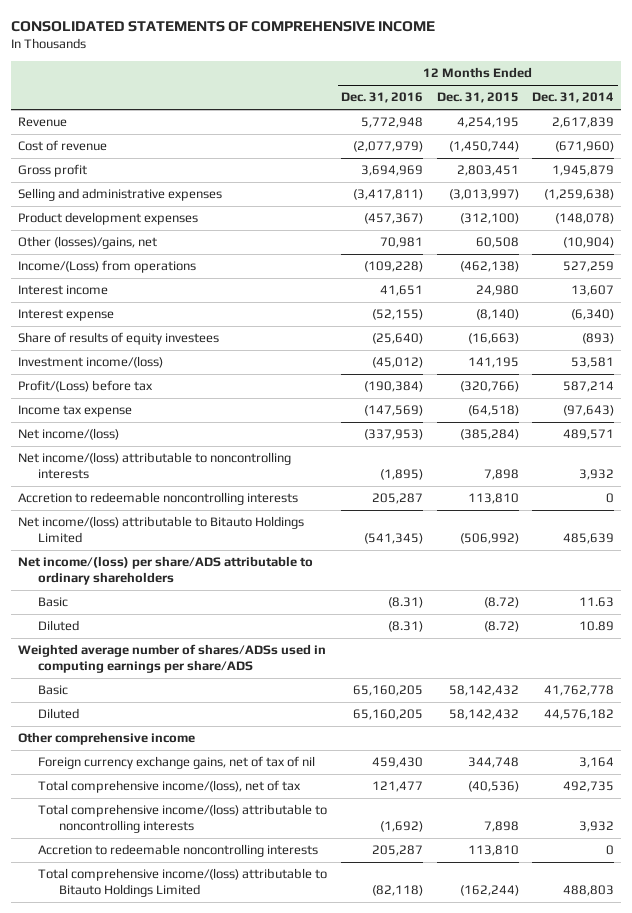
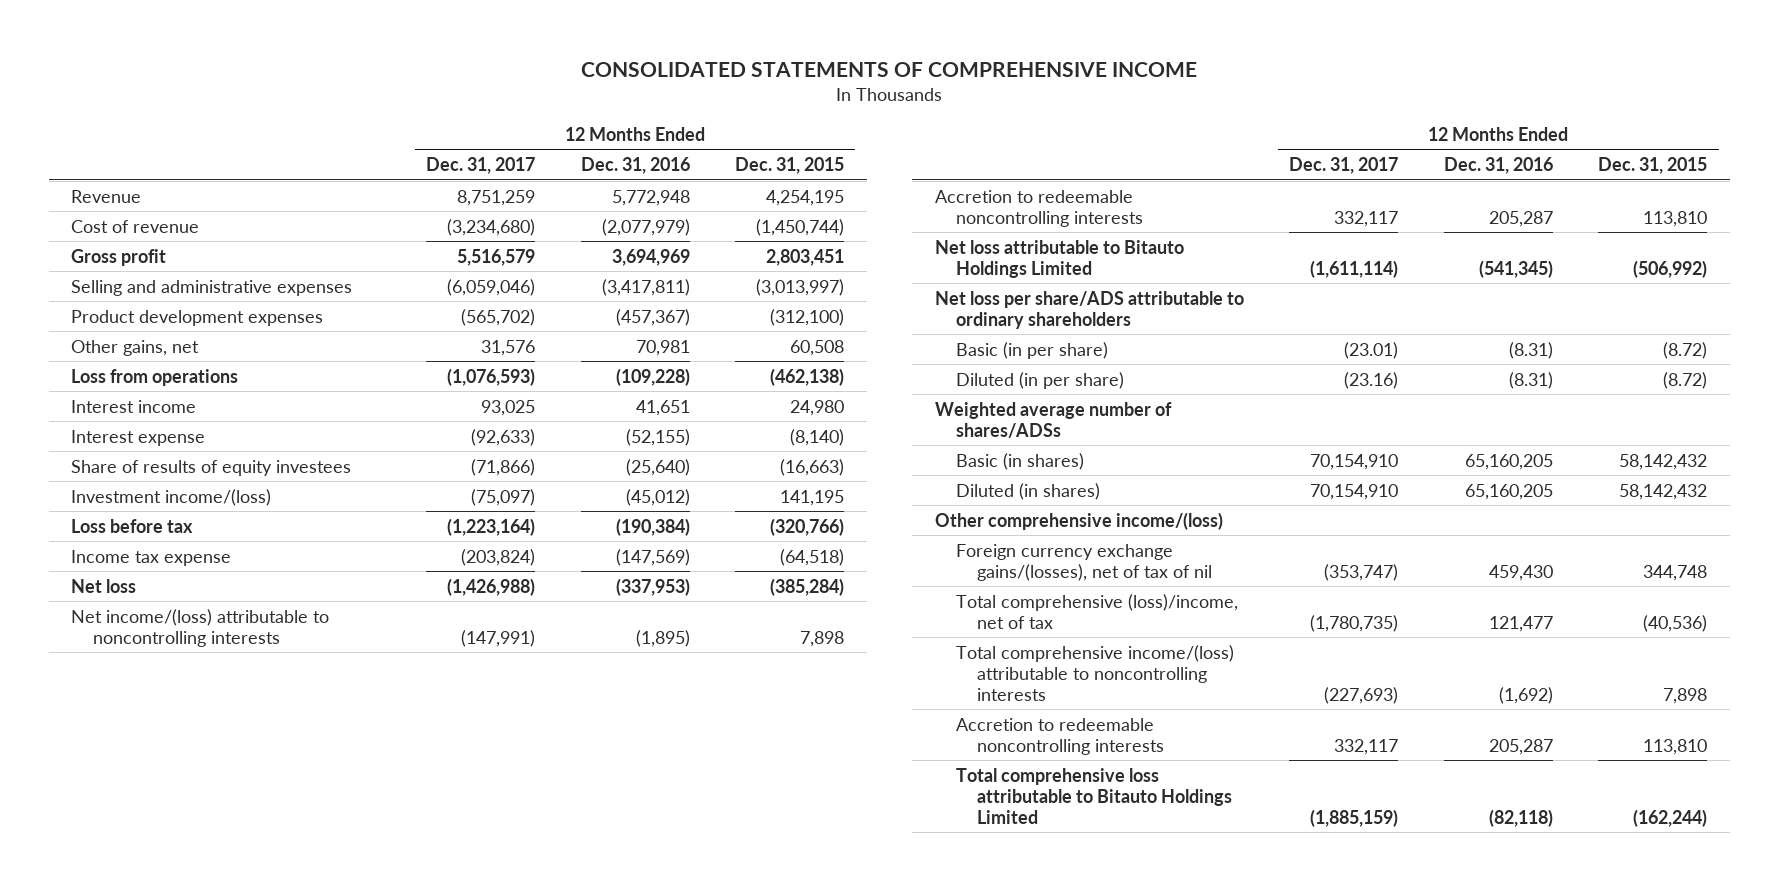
[532,92,615,104] Dec. 31, 2014 -> none
none -> [425,156,535,174] Dec. 31, 2017
[17,236,157,250] Other (losses)/gains, net -> [71,339,200,356] Other gains, net
[17,260,196,274] Income/(Loss) from operations -> [71,368,239,386] Loss from operations
[17,380,153,393] Profit/(Loss) before tax -> [71,518,194,533] Loss before tax
[17,428,119,441] Net income/(loss) -> [71,578,137,593] Net loss
[17,516,304,544] Net income/(loss) attributable to Bitauto Holdings Limited -> [934,239,1184,278] Net loss attributable to Bitauto Holdings Limited
[17,556,313,586] Net income/(loss) per share/ADS attributable to ordinary shareholders -> [934,290,1244,329] Net loss per share/ADS attributable to ordinary shareholders
[38,597,69,608] Basic -> [956,341,1109,359] Basic (in per share)
[38,620,80,632] Diluted -> [956,371,1125,389] Diluted (in per share)
[17,644,326,674] Weighted average number of shares/ADSs used in computing earnings per share/ADS -> [934,401,1172,438] Weighted average number of shares/ADSs
[38,685,69,696] Basic -> [956,452,1085,470] Basic (in shares)
[38,708,80,720] Diluted -> [956,482,1101,500] Diluted (in shares)
[17,732,195,746] Other comprehensive income -> [934,511,1223,530] Other comprehensive income/(loss)
[38,756,316,770] Foreign currency exchange gains, net of tax of nil -> [956,543,1213,581] Foreign currency exchange gains/(losses), net of tax of nil
[38,780,302,794] Total comprehensive income/(loss), net of tax -> [956,593,1239,629] Total comprehensive (loss)/income, net of tax
[38,868,328,898] Total comprehensive income/(loss) attributable to Bitauto Holdings Limited -> [956,767,1233,824] Total comprehensive loss attributable to Bitauto Holdings Limited

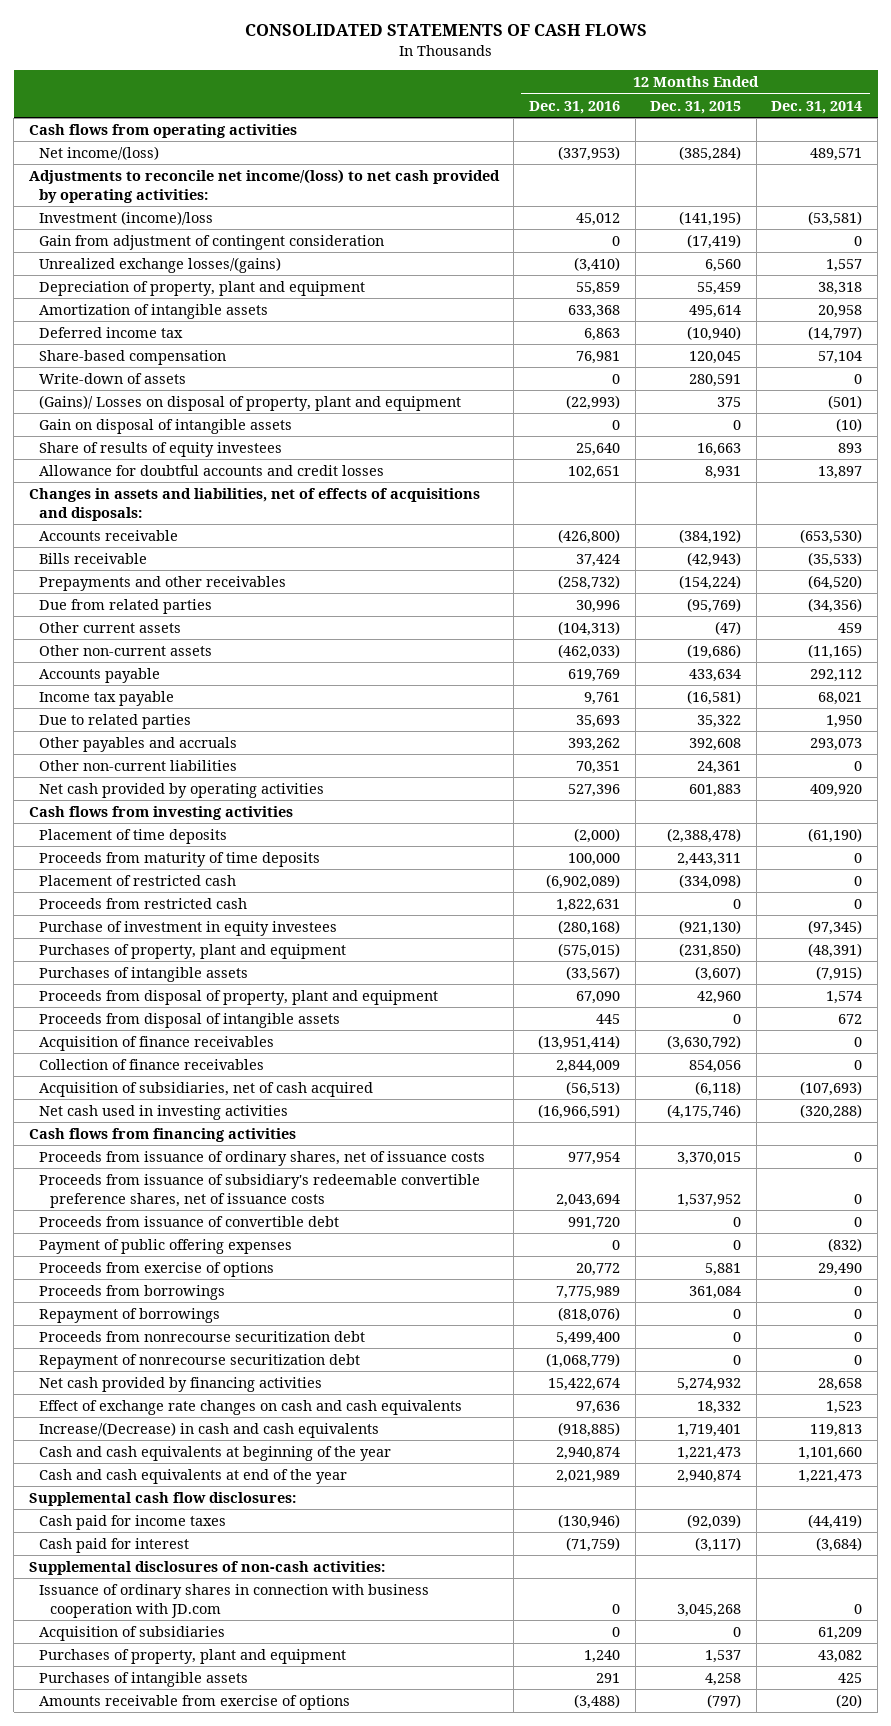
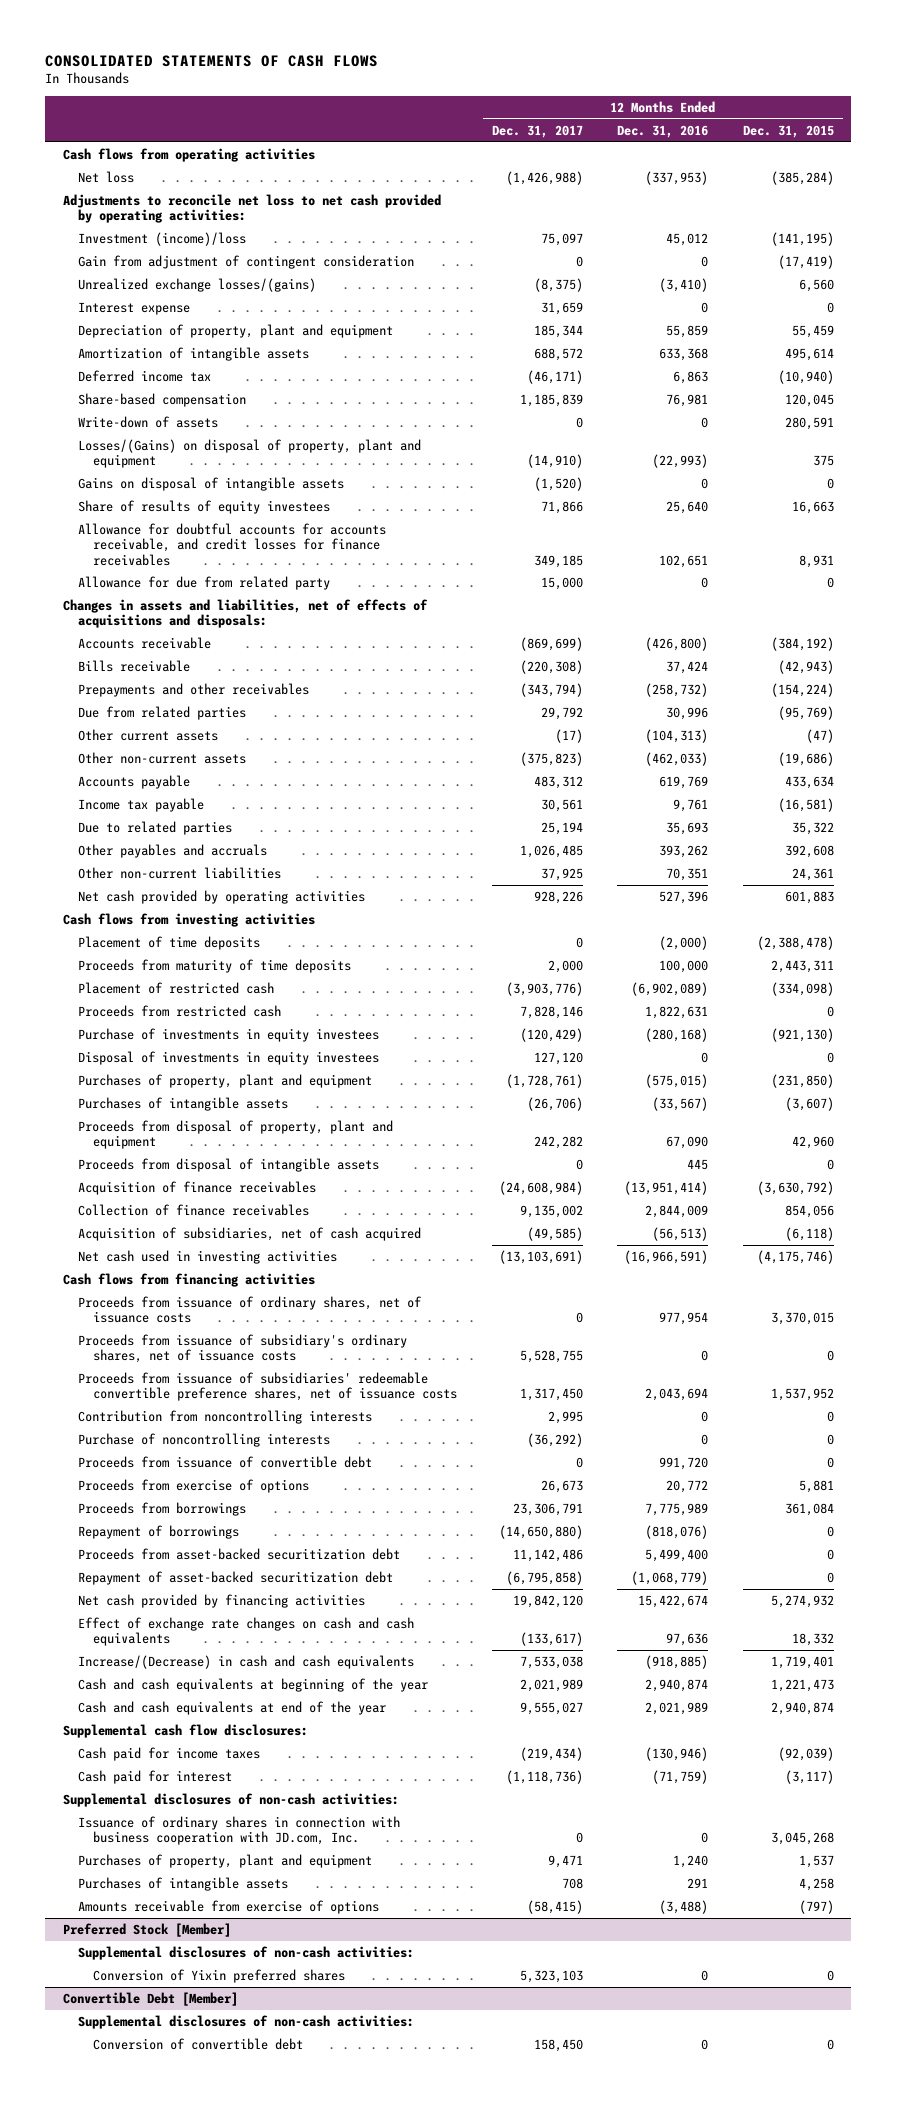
[771,100,863,114] Dec. 31, 2014 -> none
none -> [491,124,583,138] Dec. 31, 2017
[39,145,160,160] Net income/(loss) -> [78,170,135,183] Net loss
[28,168,500,203] Adjustments to reconcile net income/(loss) to net cash provided by operating activities: -> [62,193,441,224] Adjustments to reconcile net loss to net cash provided by operating activities:
none -> [78,301,191,315] Interest expense
[39,394,462,411] (Gains)/ Losses on disposal of property, plant and equipment -> [78,438,422,469] Losses/(Gains) on disposal of property, plant and equipment
[39,418,293,434] Gain on disposal of intangible assets -> [78,476,345,491] Gains on disposal of intangible assets
[39,464,385,476] Allowance for doubtful accounts and credit losses -> [78,522,387,566] Allowance for doubtful accounts for accounts receivable, and credit losses for finance receivables
none -> [78,575,331,590] Allowance for due from related party
[39,920,338,936] Purchase of investment in equity investees -> [78,1027,380,1042] Purchase of investments in equity investees
none -> [78,1050,380,1065] Disposal of investments in equity investees
none -> [78,1333,408,1364] Proceeds from issuance of subsidiary's ordinary shares, net of issuance costs
[39,1173,481,1208] Proceeds from issuance of subsidiary's redeemable convertible preference shares, net of issuance costs -> [78,1371,458,1402] Proceeds from issuance of subsidiaries' redeemable convertible preference shares, net of issuance costs
none -> [78,1409,373,1424] Contribution from noncontrolling interests
none -> [78,1432,331,1447] Purchase of noncontrolling interests
[39,1238,293,1254] Payment of public offering expenses -> none
[39,1330,366,1342] Proceeds from nonrecourse securitization debt -> [78,1547,401,1560] Proceeds from asset-backed securitization debt
[39,1353,361,1369] Repayment of nonrecourse securitization debt -> [78,1570,394,1585] Repayment of asset-backed securitization debt
[39,1625,226,1641] Acquisition of subsidiaries -> none
[39,1583,430,1618] Issuance of ordinary shares in connection with business cooperation with JD.com -> [78,1815,401,1846] Issuance of ordinary shares in connection with business cooperation with JD.com, Inc.
none -> [62,1922,231,1937] Preferred Stock [Member]
none -> [78,1945,415,1960] Supplemental disclosures of non-cash activities:
none -> [93,1968,346,1983] Conversion of Yixin preferred shares
none -> [62,1991,238,2006] Convertible Debt [Member]
none -> [78,2014,415,2029] Supplemental disclosures of non-cash activities:
none -> [93,2037,304,2050] Conversion of convertible debt

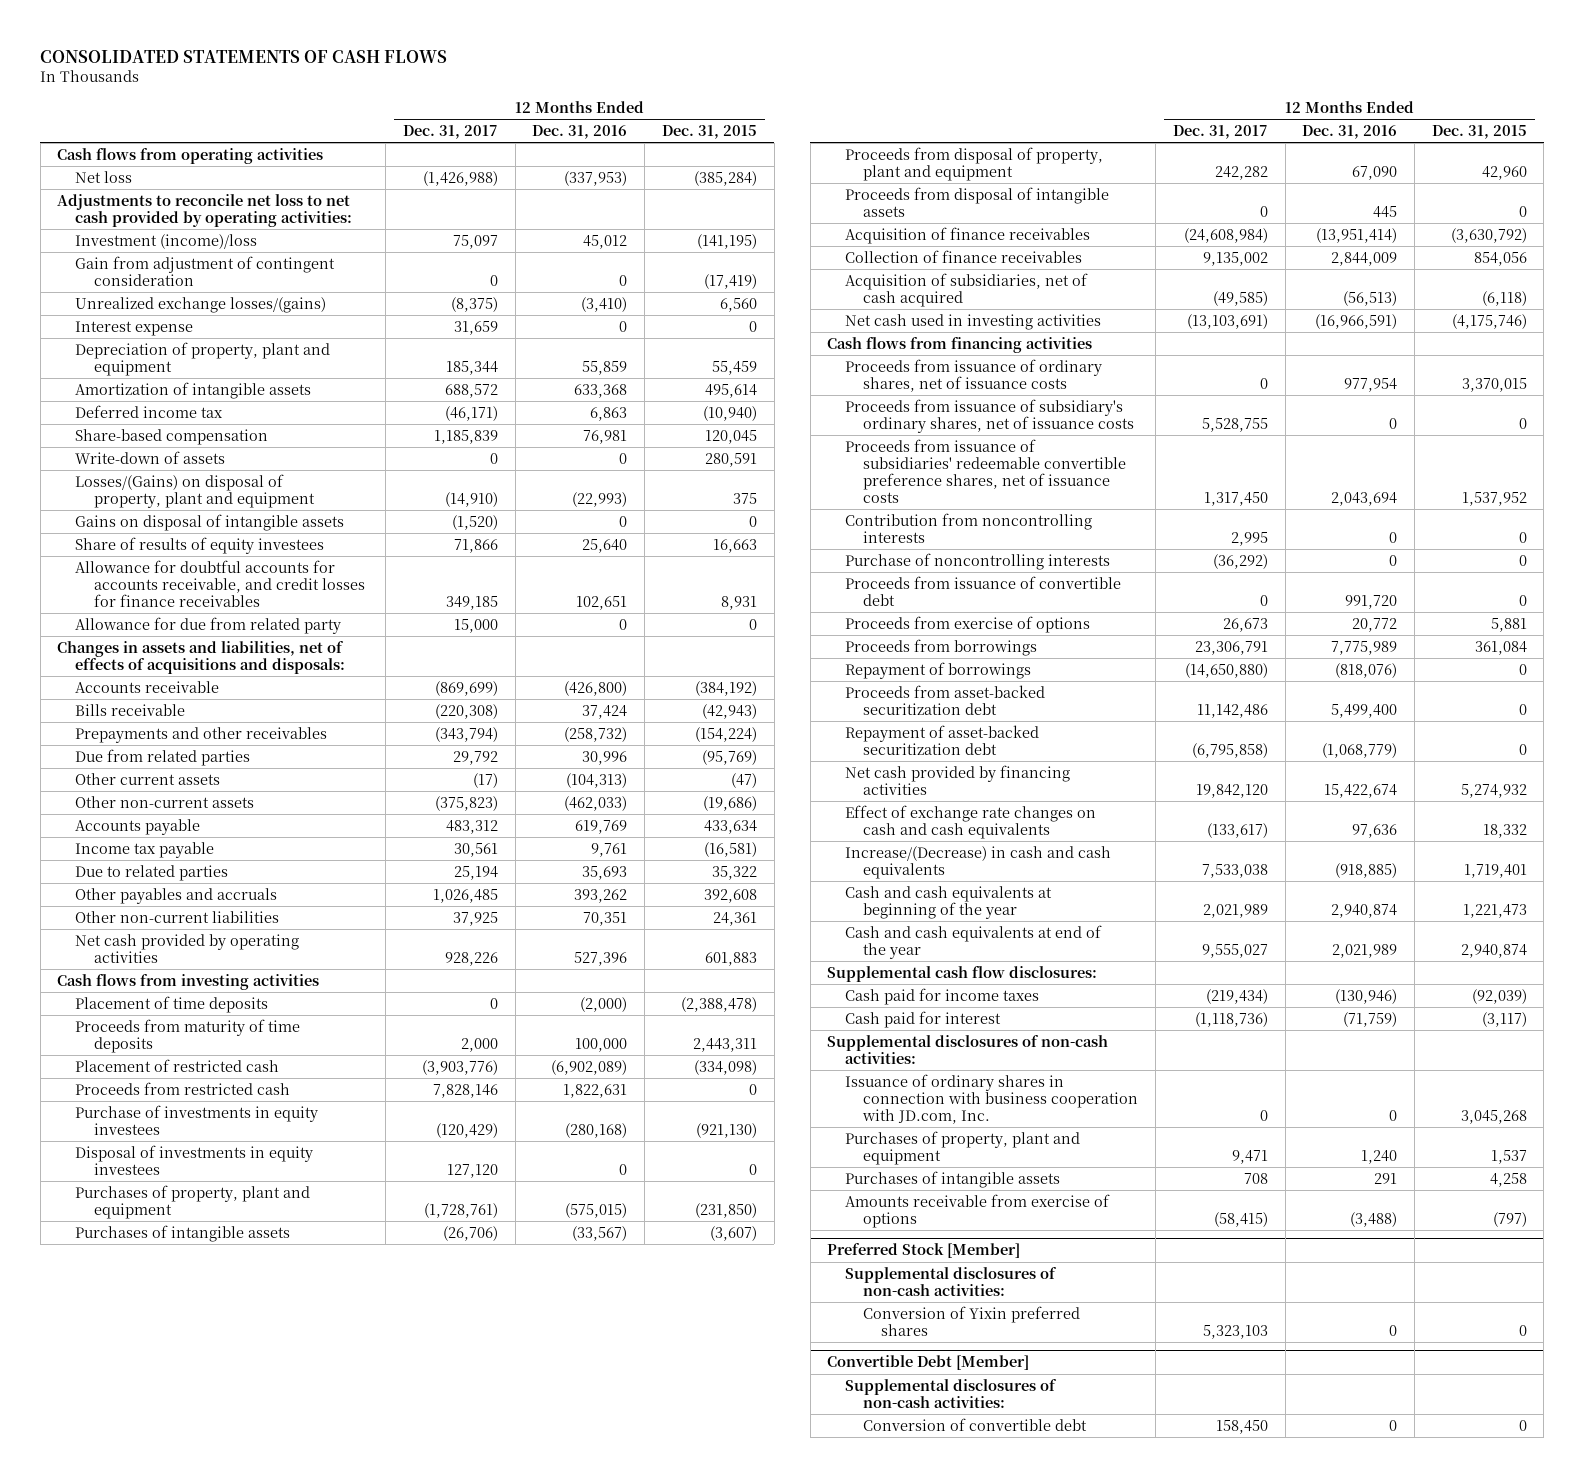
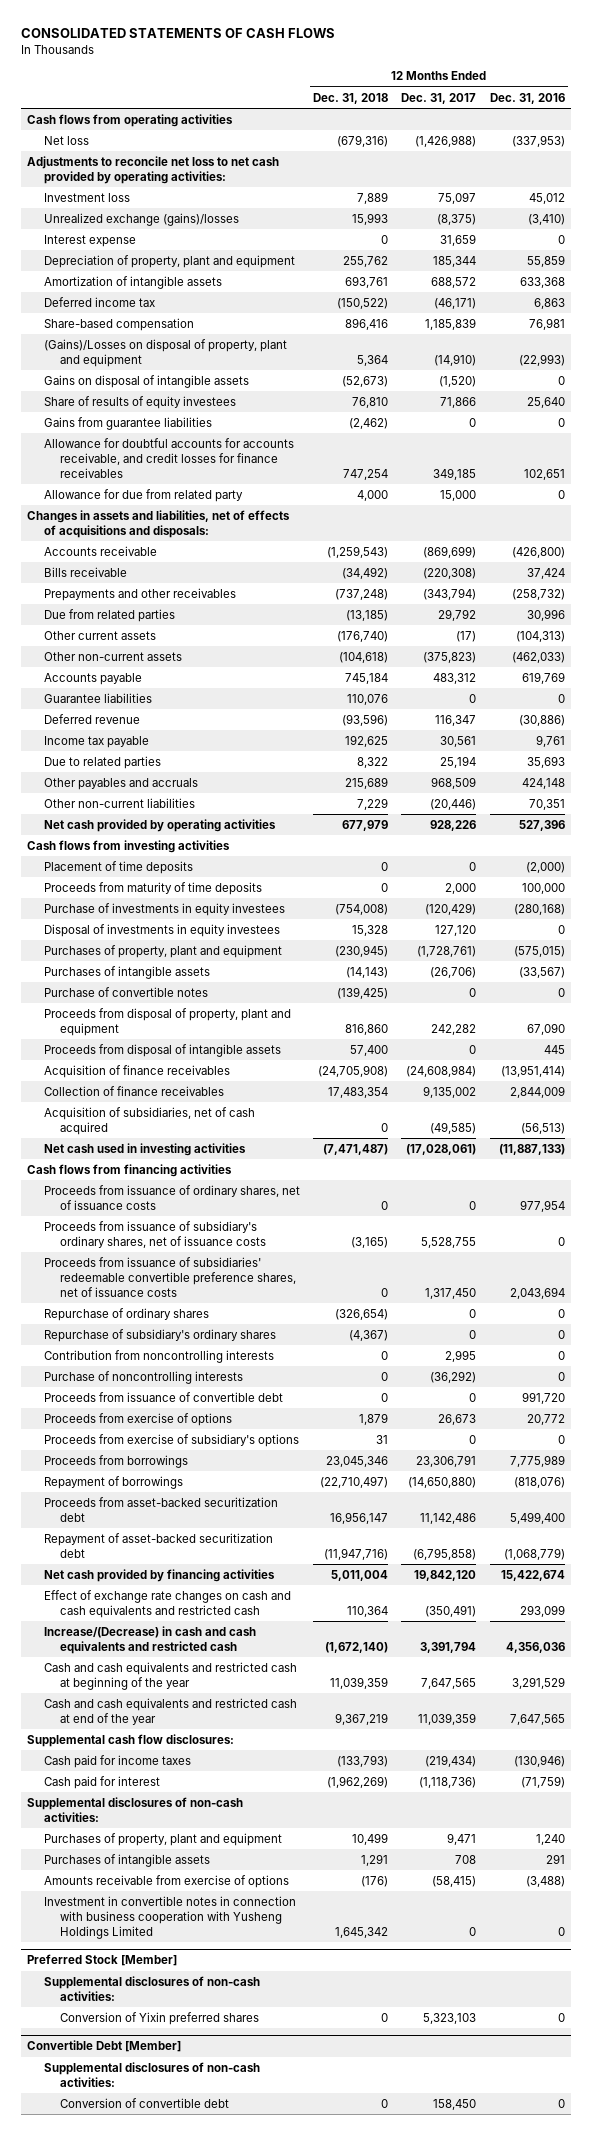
[661,125,757,140] Dec. 31, 2015 -> none
none -> [313,92,389,104] Dec. 31, 2018
[75,255,336,286] Gain from adjustment of contingent consideration -> none
[75,233,258,249] Investment (income)/loss -> [43,192,130,202] Investment loss
[75,296,327,313] Unrealized exchange losses/(gains) -> [43,212,239,226] Unrealized exchange (gains)/losses
[75,450,226,464] Write-down of assets -> none
[75,473,315,508] Losses/(Gains) on disposal of property, plant and equipment -> [43,338,287,367] (Gains)/Losses on disposal of property, plant and equipment
none -> [43,416,212,430] Gains from guarantee liabilities
none -> [43,692,152,703] Guarantee liabilities
none -> [43,713,140,724] Deferred revenue
[432,888,498,903] 1,026,485 -> [431,776,477,789] 968,509
[574,888,628,903] 393,262 -> [521,777,565,789] 424,148
[452,911,498,926] 37,925 -> [430,798,477,810] (20,446)
[75,1058,280,1072] Placement of restricted cash -> none
[75,1081,291,1095] Proceeds from restricted cash -> none
none -> [43,986,208,997] Purchase of convertible notes
[1186,313,1268,329] (13,103,691) -> [406,1143,477,1155] (17,028,061)
[1315,313,1398,329] (16,966,591) -> [498,1143,565,1155] (11,887,133)
none -> [43,1307,209,1321] Repurchase of ordinary shares
none -> [43,1328,276,1342] Repurchase of subsidiary's ordinary shares
none -> [43,1433,299,1447] Proceeds from exercise of subsidiary's options
[845,804,1097,839] Effect of exchange rate changes on cash and cash equivalents -> [43,1589,291,1618] Effect of exchange rate changes on cash and cash equivalents and restricted cash
[1206,822,1268,838] (133,617) -> [425,1604,477,1617] (350,491)
[1352,823,1398,838] 97,636 -> [519,1604,565,1617] 293,099
[845,845,1112,879] Increase/(Decrease) in cash and cash equivalents -> [43,1625,256,1654] Increase/(Decrease) in cash and cash equivalents and restricted cash
[1201,863,1268,878] 7,533,038 -> [420,1641,477,1653] 3,391,794
[1335,862,1398,878] (918,885) -> [505,1641,565,1653] 4,356,036
[845,885,1053,919] Cash and cash equivalents at beginning of the year -> [43,1661,297,1690] Cash and cash equivalents and restricted cash at beginning of the year
[1202,903,1268,918] 2,021,989 -> [421,1677,477,1689] 7,647,565
[1331,903,1398,918] 2,940,874 -> [511,1676,565,1689] 3,291,529
[845,924,1103,959] Cash and cash equivalents at end of the year -> [43,1697,297,1725] Cash and cash equivalents and restricted cash at end of the year
[1201,943,1268,958] 9,555,027 -> [418,1712,477,1725] 11,039,359
[1332,943,1398,958] 2,021,989 -> [509,1713,565,1725] 7,647,565
[845,1073,1139,1125] Issuance of ordinary shares in connection with business cooperation with JD.com, Inc. -> none
none -> [43,1895,296,1939] Investment in convertible notes in connection with business cooperation with Yusheng Holdings Limited

